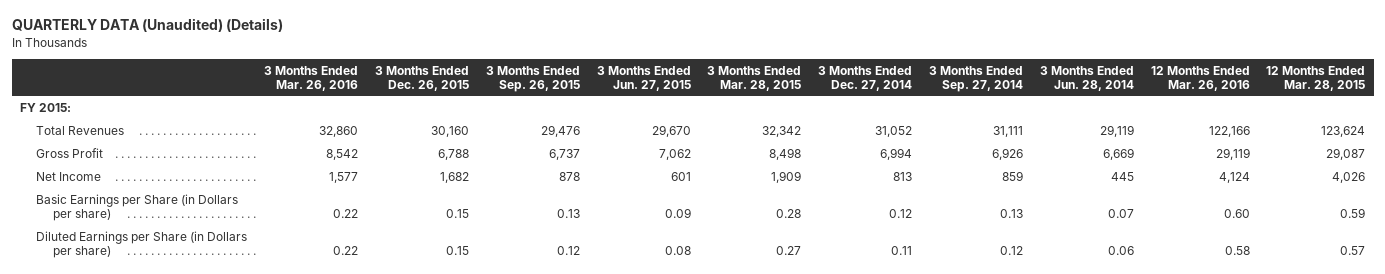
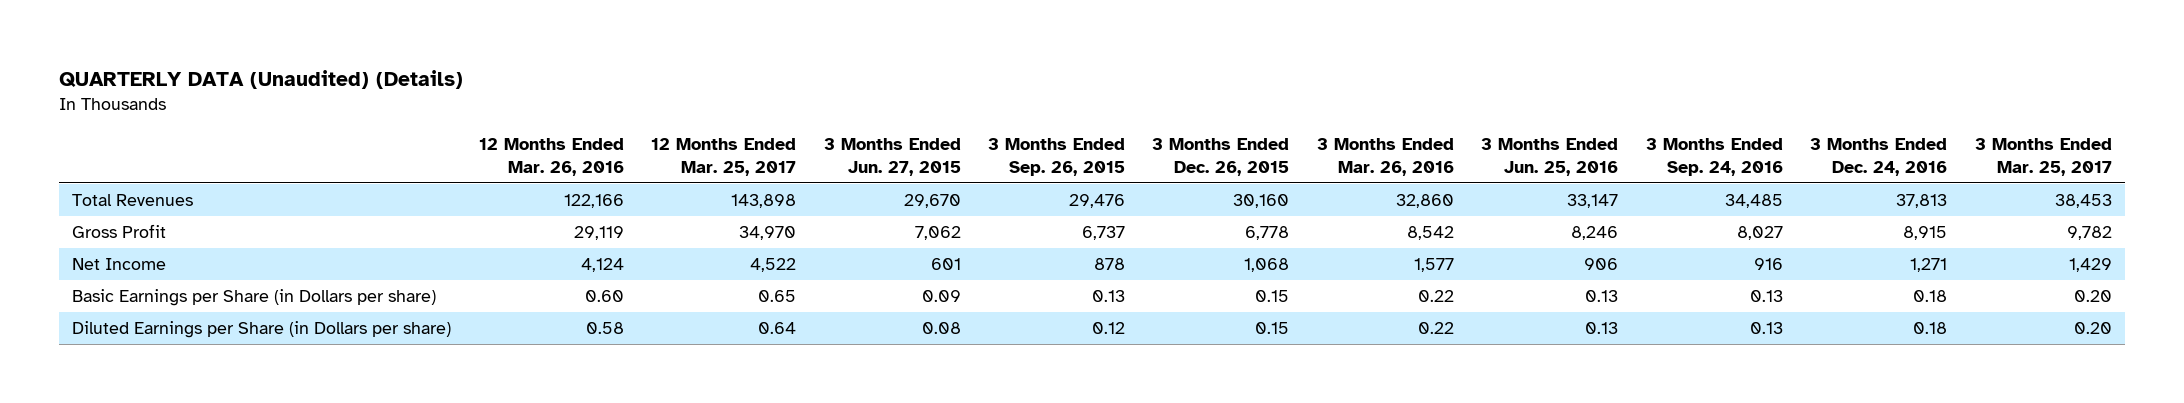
[707,65,802,91] 3 Months Ended Mar. 28, 2015 -> none
[818,65,913,91] 3 Months Ended Dec. 27, 2014 -> none
[928,65,1023,92] 3 Months Ended Sep. 27, 2014 -> none
[1039,65,1134,91] 3 Months Ended Jun. 28, 2014 -> none
[1266,65,1366,91] 12 Months Ended Mar. 28, 2015 -> none
none -> [651,138,797,176] 12 Months Ended Mar. 25, 2017
none -> [1481,138,1619,176] 3 Months Ended Jun. 25, 2016
none -> [1645,138,1783,176] 3 Months Ended Sep. 24, 2016
none -> [1810,138,1948,176] 3 Months Ended Dec. 24, 2016
none -> [1974,138,2112,176] 3 Months Ended Mar. 25, 2017
[20,102,72,112] FY 2015: -> none
[438,148,470,160] 6,788 -> [1245,226,1290,241] 6,778
[440,171,470,183] 1,682 -> [1244,258,1290,273] 1,068

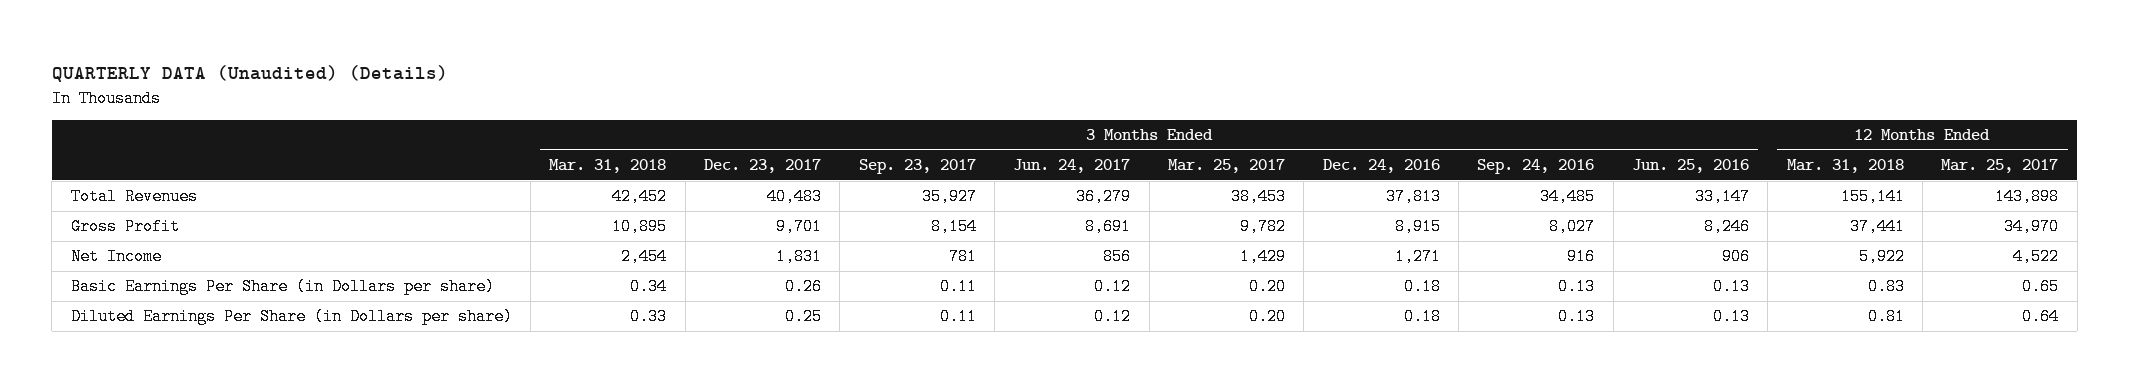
[478,138,624,176] 12 Months Ended Mar. 26, 2016 -> none
[823,138,961,176] 3 Months Ended Jun. 27, 2015 -> none
[988,138,1126,176] 3 Months Ended Sep. 26, 2015 -> none
[1152,138,1290,176] 3 Months Ended Dec. 26, 2015 -> none
[1316,138,1454,176] 3 Months Ended Mar. 26, 2016 -> none
none -> [549,159,667,174] Mar. 31, 2018
none -> [704,159,822,174] Dec. 23, 2017
none -> [858,159,976,175] Sep. 23, 2017
none -> [1013,159,1131,174] Jun. 24, 2017
none -> [1786,159,1904,174] Mar. 31, 2018
[72,289,437,307] Basic Earnings per Share (in Dollars per share) -> [70,278,495,296] Basic Earnings Per Share (in Dollars per share)
[72,321,452,339] Diluted Earnings per Share (in Dollars per share) -> [70,308,513,326] Diluted Earnings Per Share (in Dollars per share)

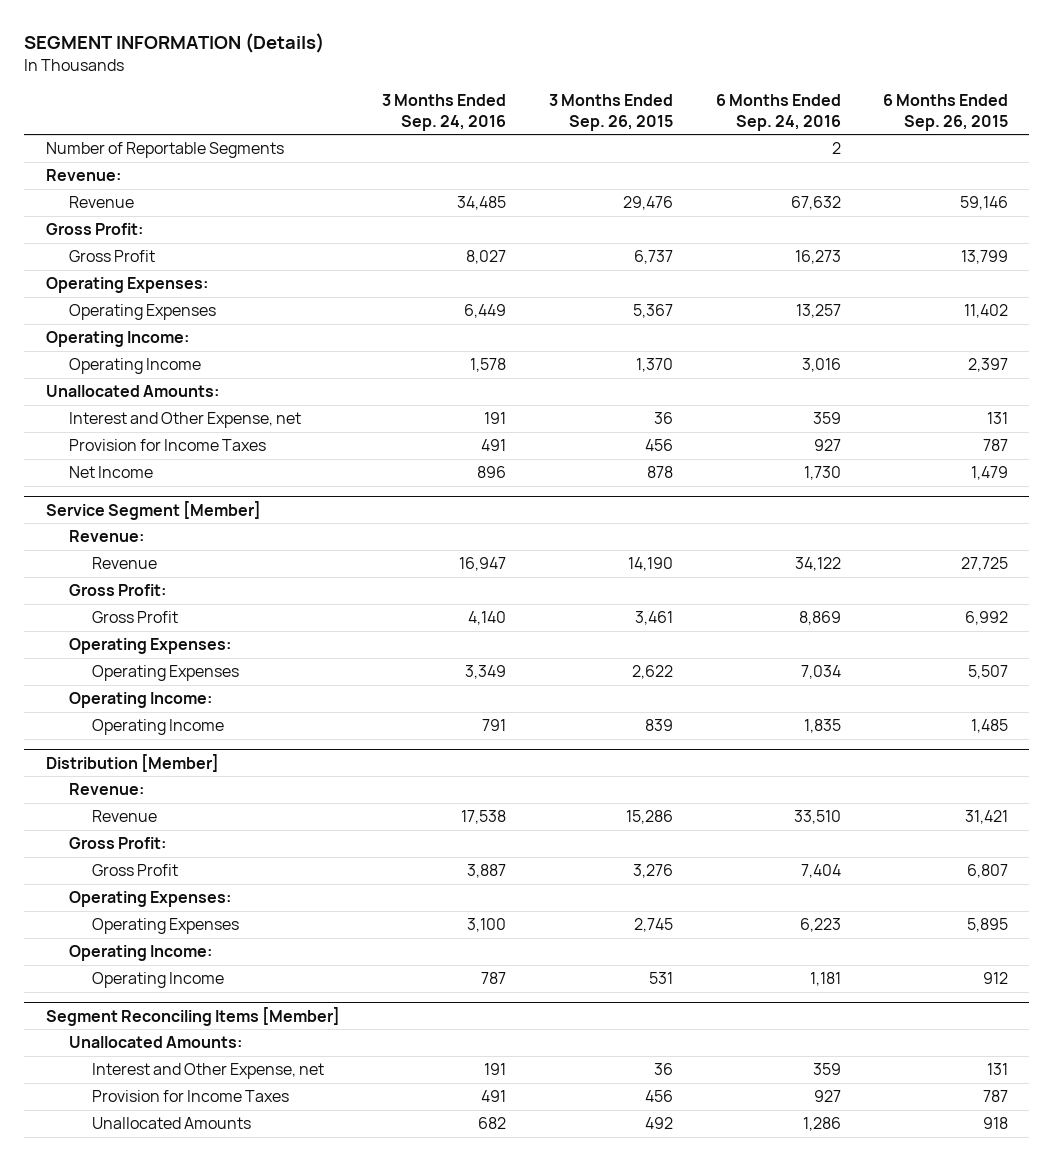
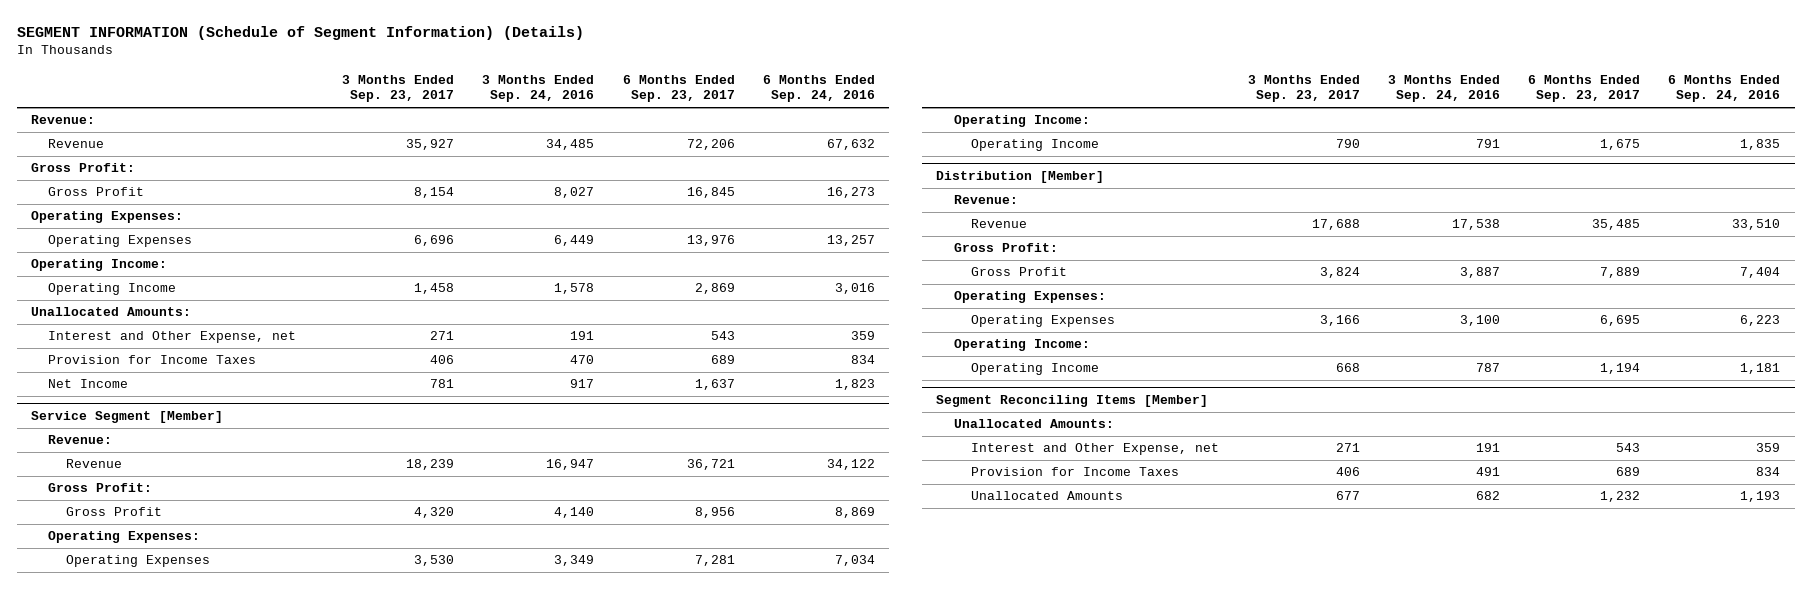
[24,33,325,54] SEGMENT INFORMATION (Details) -> [16,25,584,40] SEGMENT INFORMATION (Schedule of Segment Information) (Details)
[548,94,673,131] 3 Months Ended Sep. 26, 2015 -> none
[883,94,1009,131] 6 Months Ended Sep. 26, 2015 -> none
none -> [342,74,455,103] 3 Months Ended Sep. 23, 2017
none -> [622,74,735,103] 6 Months Ended Sep. 23, 2017
[45,142,284,159] Number of Reportable Segments -> none
[481,439,507,452] 491 -> [570,355,595,365] 470
[813,439,841,452] 927 -> [851,355,876,365] 834
[477,466,507,479] 896 -> [570,379,595,389] 917
[803,466,841,481] 1,730 -> [835,379,876,391] 1,823
[813,1090,841,1103] 927 -> [1756,467,1781,477] 834
[802,1117,841,1132] 1,286 -> [1740,491,1781,503] 1,193

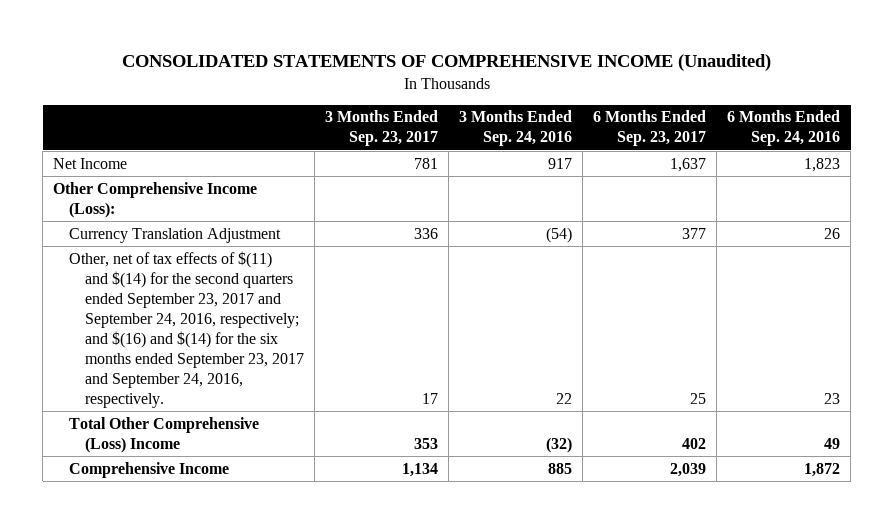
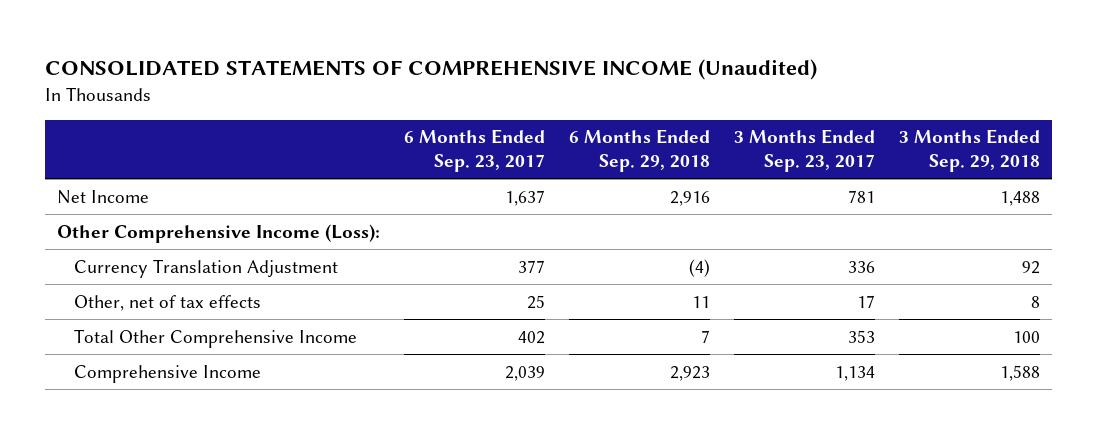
[458,110,572,147] 3 Months Ended Sep. 24, 2016 -> none
[727,110,841,147] 6 Months Ended Sep. 24, 2016 -> none
none -> [569,129,711,172] 6 Months Ended Sep. 29, 2018
none -> [899,129,1041,172] 3 Months Ended Sep. 29, 2018
[69,250,304,409] Other, net of tax effects of $(11) and $(14) for the second quarters ended September 23, 2017 and September 24, 2016, respectively; and $(16) and $(14) for the six months ended September 23, 2017 and September 24, 2016, respectively. -> [73,294,261,311] Other, net of tax effects
[69,416,260,453] Total Other Comprehensive (Loss) Income -> [73,328,357,348] Total Other Comprehensive Income

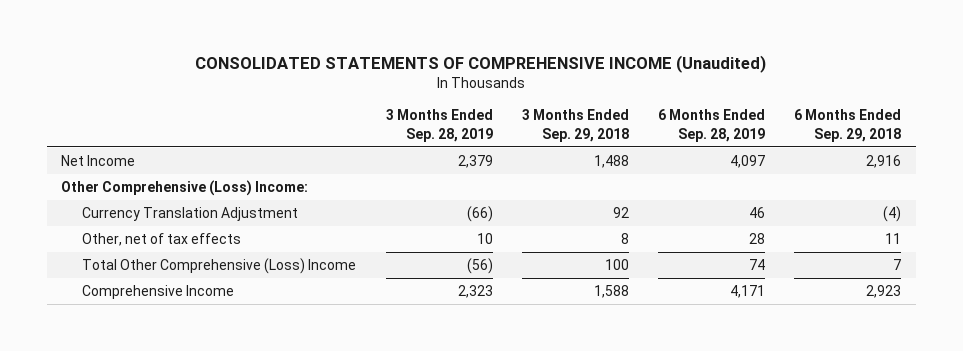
[404,129,546,172] 6 Months Ended Sep. 23, 2017 -> none
[734,129,876,172] 3 Months Ended Sep. 23, 2017 -> none
none -> [385,109,493,142] 3 Months Ended Sep. 28, 2019
none -> [658,109,766,142] 6 Months Ended Sep. 28, 2019
[57,223,381,243] Other Comprehensive Income (Loss): -> [61,180,309,197] Other Comprehensive (Loss) Income:
[73,328,357,348] Total Other Comprehensive Income -> [82,258,357,275] Total Other Comprehensive (Loss) Income

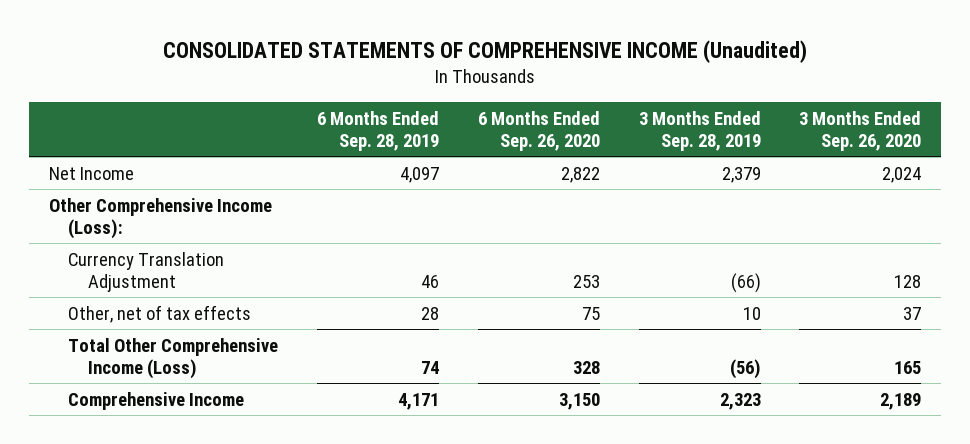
[521,109,629,142] 3 Months Ended Sep. 29, 2018 -> none
[794,109,902,142] 6 Months Ended Sep. 29, 2018 -> none
none -> [477,110,600,152] 6 Months Ended Sep. 26, 2020
none -> [799,110,922,152] 3 Months Ended Sep. 26, 2020
[61,180,309,197] Other Comprehensive (Loss) Income: -> [48,197,272,239] Other Comprehensive Income (Loss):
[82,258,357,275] Total Other Comprehensive (Loss) Income -> [68,337,279,379] Total Other Comprehensive Income (Loss)

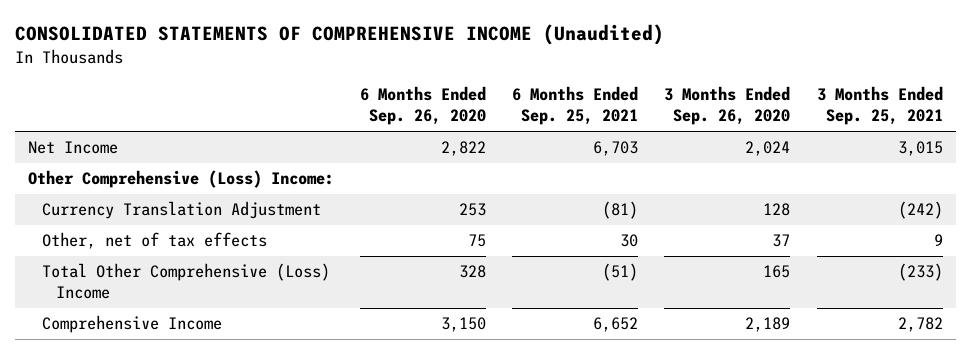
[316,110,439,152] 6 Months Ended Sep. 28, 2019 -> none
[638,110,761,152] 3 Months Ended Sep. 28, 2019 -> none
none -> [512,86,639,126] 6 Months Ended Sep. 25, 2021
none -> [816,86,943,126] 3 Months Ended Sep. 25, 2021
[48,197,272,239] Other Comprehensive Income (Loss): -> [27,170,334,189] Other Comprehensive (Loss) Income:
[68,337,279,379] Total Other Comprehensive Income (Loss) -> [41,263,330,300] Total Other Comprehensive (Loss) Income

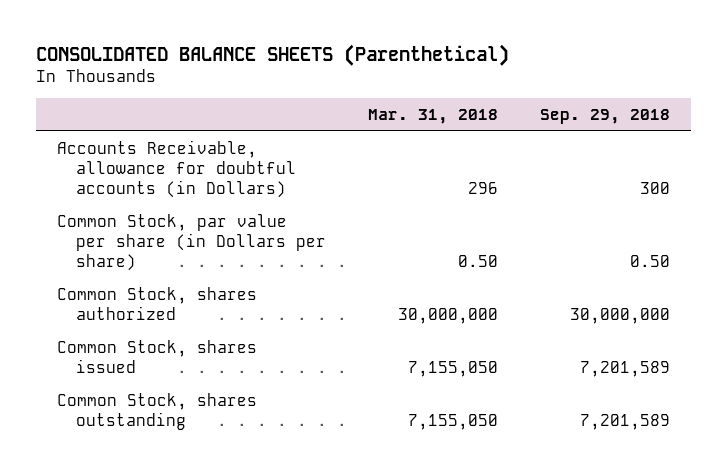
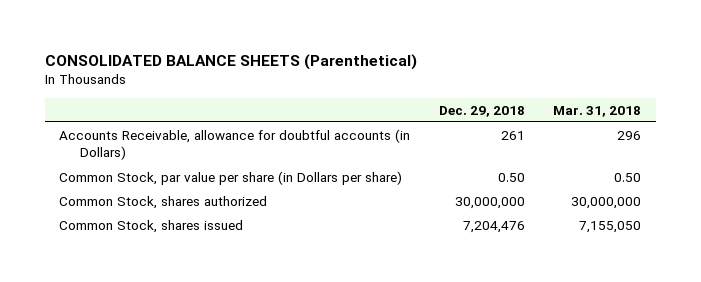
[540,109,671,125] Sep. 29, 2018 -> none
none -> [438,105,525,117] Dec. 29, 2018
[56,392,257,431] Common Stock, shares outstanding -> none

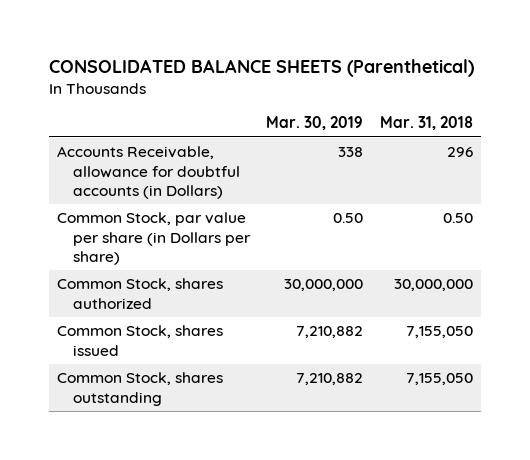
[438,105,525,117] Dec. 29, 2018 -> none
none -> [266,116,364,131] Mar. 30, 2019
none -> [56,372,223,406] Common Stock, shares outstanding

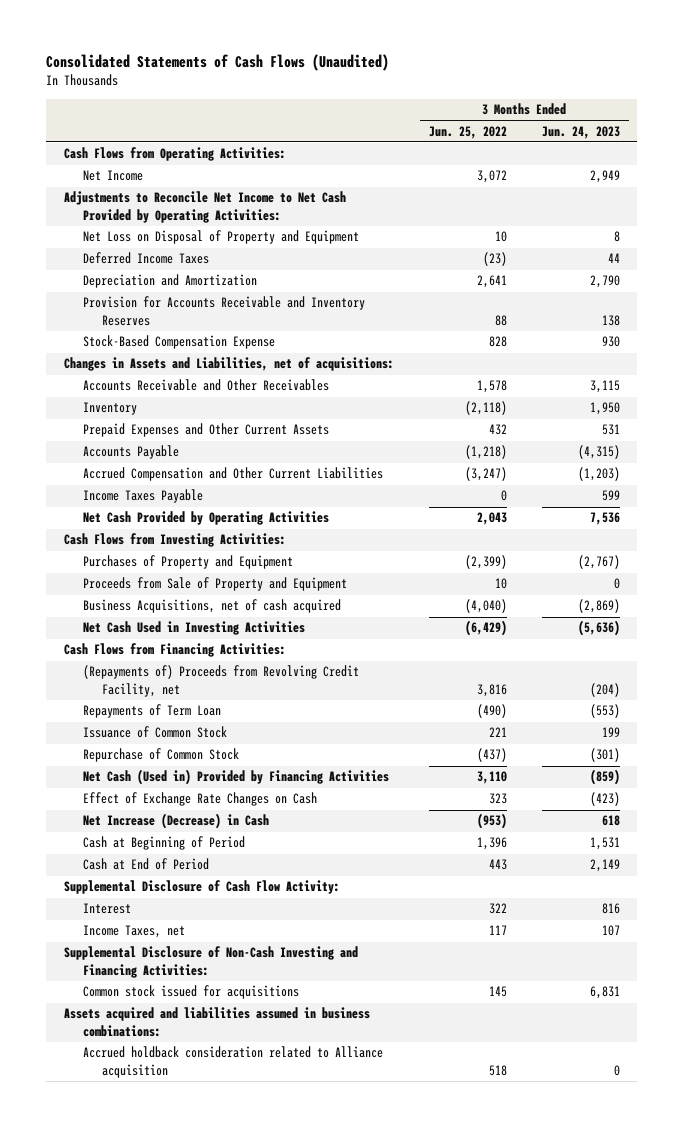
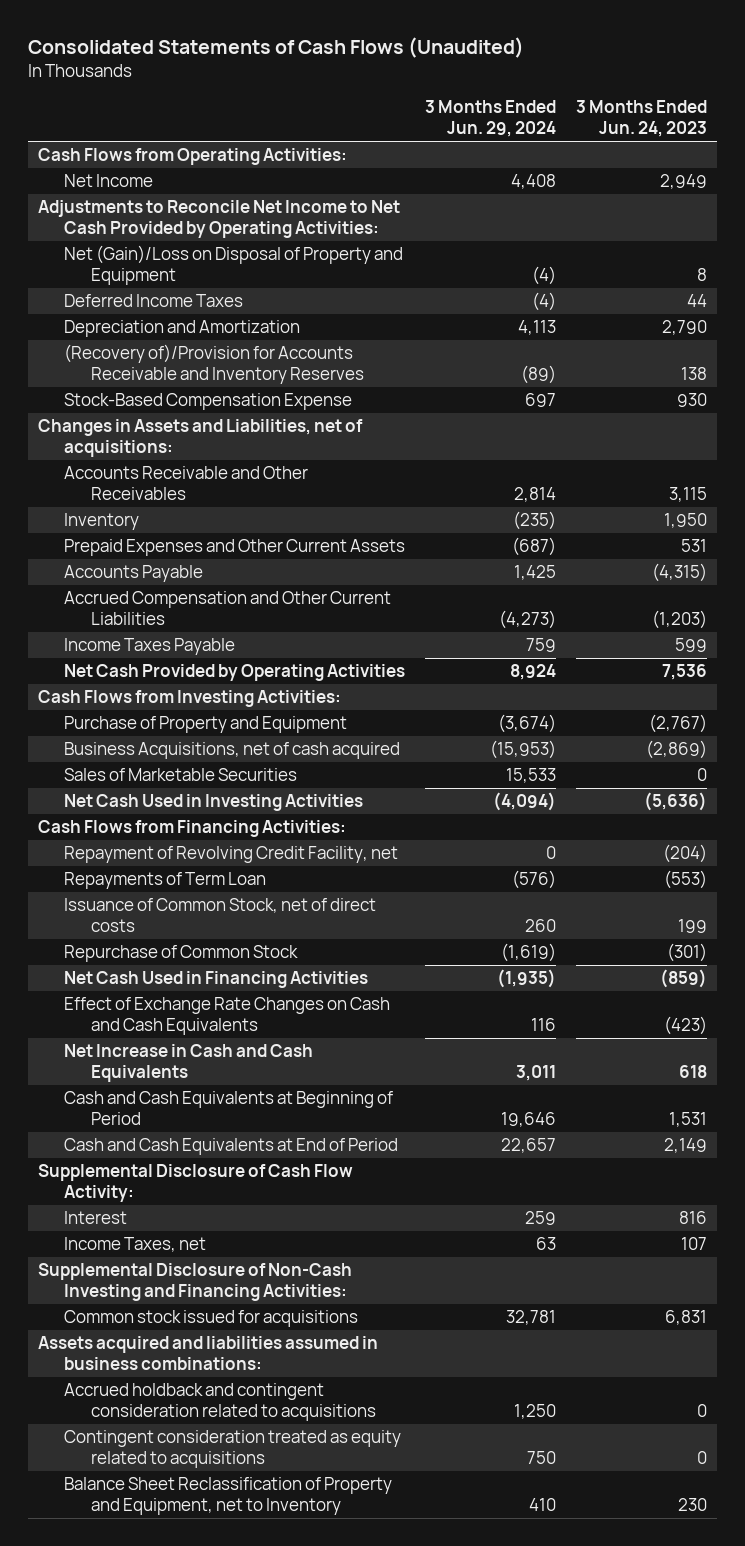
[428,125,507,139] Jun. 25, 2022 -> none
none -> [425,99,557,138] 3 Months Ended Jun. 29, 2024
[83,230,360,245] Net Loss on Disposal of Property and Equipment -> [64,245,404,286] Net (Gain)/Loss on Disposal of Property and Equipment
[83,296,366,326] Provision for Accounts Receivable and Inventory Reserves -> [64,344,365,385] (Recovery of)/Provision for Accounts Receivable and Inventory Reserves
[83,577,348,592] Proceeds from Sale of Property and Equipment -> none
[83,555,294,570] Purchases of Property and Equipment -> [64,716,348,734] Purchase of Property and Equipment
none -> [64,768,298,782] Sales of Marketable Securities
[83,665,360,697] (Repayments of) Proceeds from Revolving Credit Facility, net -> [64,846,399,864] Repayment of Revolving Credit Facility, net
[83,726,228,739] Issuance of Common Stock -> [64,898,377,933] Issuance of Common Stock, net of direct costs
[83,769,390,786] Net Cash (Used in) Provided by Financing Activities -> [64,971,369,989] Net Cash Used in Financing Activities
[83,792,318,807] Effect of Exchange Rate Changes on Cash -> [64,997,391,1036] Effect of Exchange Rate Changes on Cash and Cash Equivalents
[83,813,270,830] Net Increase (Decrease) in Cash -> [64,1044,314,1083] Net Increase in Cash and Cash Equivalents
[83,836,246,851] Cash at Beginning of Period -> [64,1091,394,1126] Cash and Cash Equivalents at Beginning of Period
[83,858,210,871] Cash at End of Period -> [64,1138,399,1156] Cash and Cash Equivalents at End of Period
[83,1046,384,1078] Accrued holdback consideration related to Alliance acquisition -> [64,1383,377,1422] Accrued holdback and contingent consideration related to acquisitions
none -> [64,1430,402,1469] Contingent consideration treated as equity related to acquisitions
none -> [64,1477,393,1516] Balance Sheet Reclassification of Property and Equipment, net to Inventory

